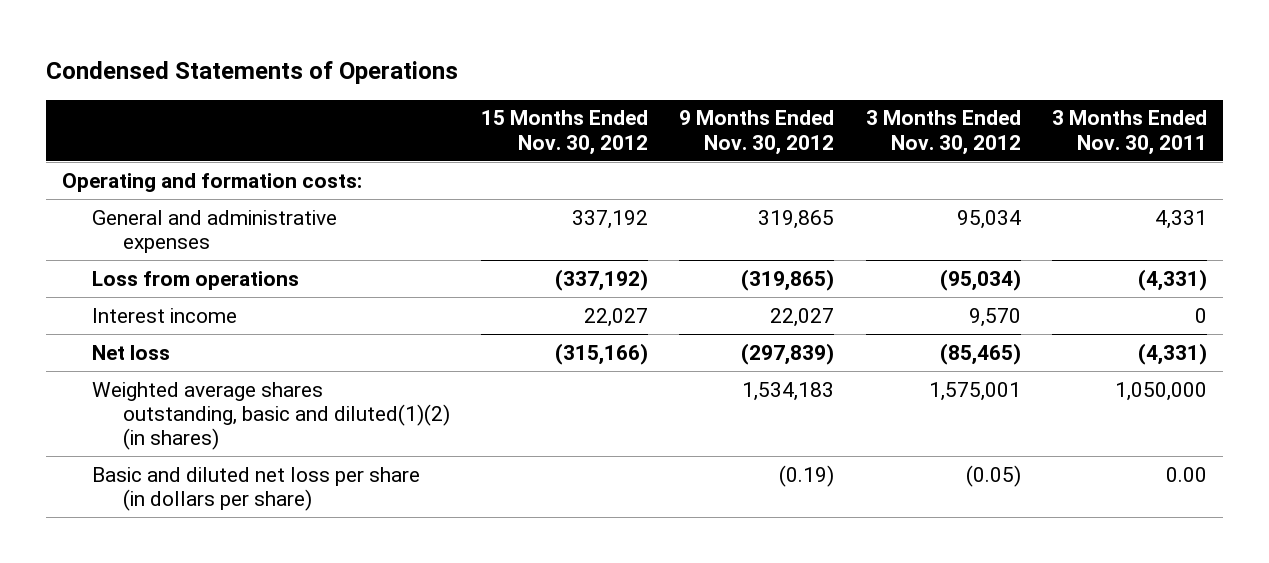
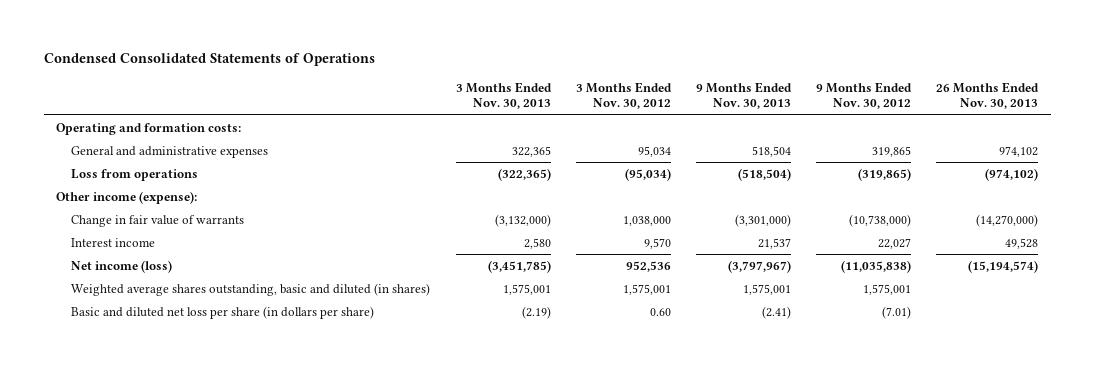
[46,60,459,84] Condensed Statements of Operations -> [43,53,375,67] Condensed Consolidated Statements of Operations
[481,110,649,155] 15 Months Ended Nov. 30, 2012 -> none
[1052,110,1208,155] 3 Months Ended Nov. 30, 2011 -> none
none -> [455,81,552,110] 3 Months Ended Nov. 30, 2013
none -> [696,81,793,110] 9 Months Ended Nov. 30, 2013
none -> [936,81,1040,110] 26 Months Ended Nov. 30, 2013
none -> [56,190,198,204] Other income (expense):
none -> [71,214,245,227] Change in fair value of warrants
[92,344,171,360] Net loss -> [71,259,173,273] Net income (loss)
[741,342,835,365] (297,839) -> [841,259,912,273] (11,035,838)
[939,342,1021,365] (85,465) -> [625,260,671,272] 952,536
[92,381,450,451] Weighted average shares outstanding, basic and diluted(1)(2) (in shares) -> [71,282,431,296] Weighted average shares outstanding, basic and diluted (in shares)
[742,381,835,401] 1,534,183 -> [863,283,912,295] 1,575,001
[779,464,835,487] (0.19) -> [882,305,912,319] (7.01)
[965,464,1021,487] (0.05) -> [649,307,671,316] 0.60

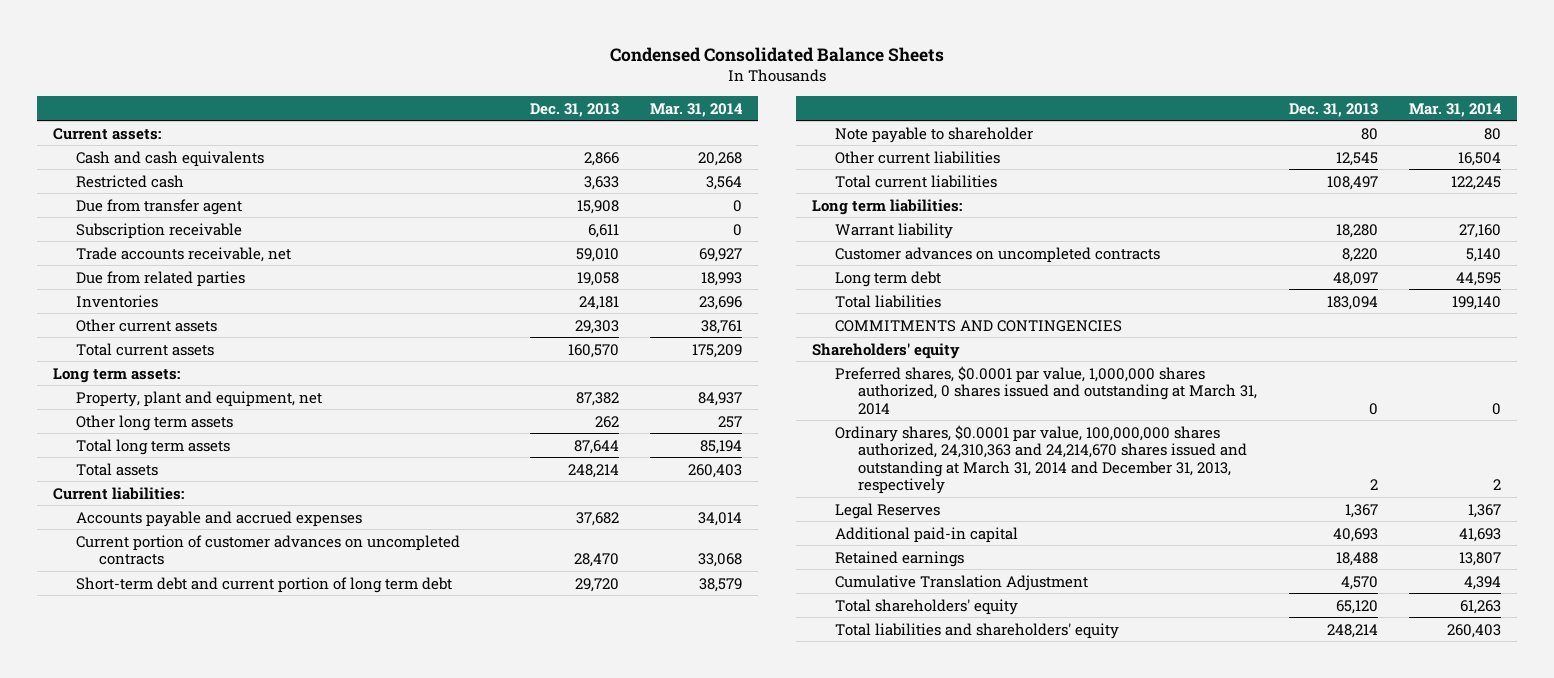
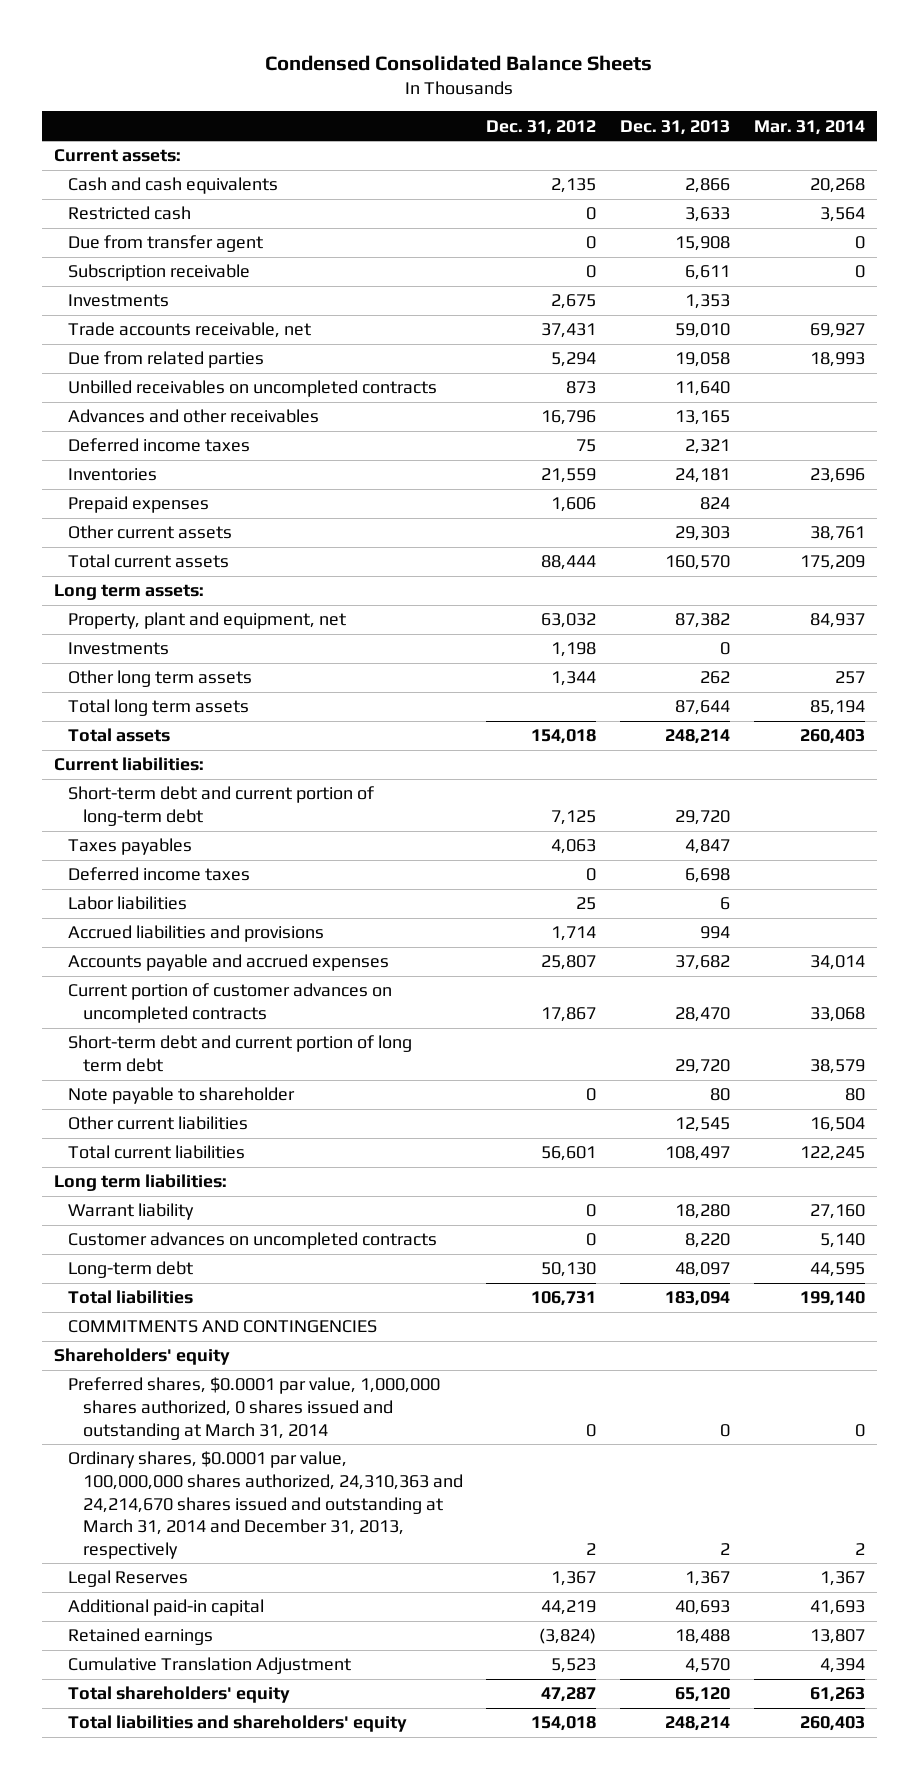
none -> [486,119,597,135] Dec. 31, 2012
none -> [68,294,170,308] Investments
none -> [68,380,438,398] Unbilled receivables on uncompleted contracts
none -> [68,409,320,424] Advances and other receivables
none -> [68,438,251,453] Deferred income taxes
none -> [68,496,210,514] Prepaid expenses
none -> [68,642,170,656] Investments
none -> [68,786,375,826] Short-term debt and current portion of long-term debt
none -> [68,838,193,856] Taxes payables
none -> [68,867,251,882] Deferred income taxes
none -> [68,896,188,911] Labor liabilities
none -> [68,925,325,943] Accrued liabilities and provisions
[834,270,941,287] Long term debt -> [68,1261,194,1279] Long-term debt

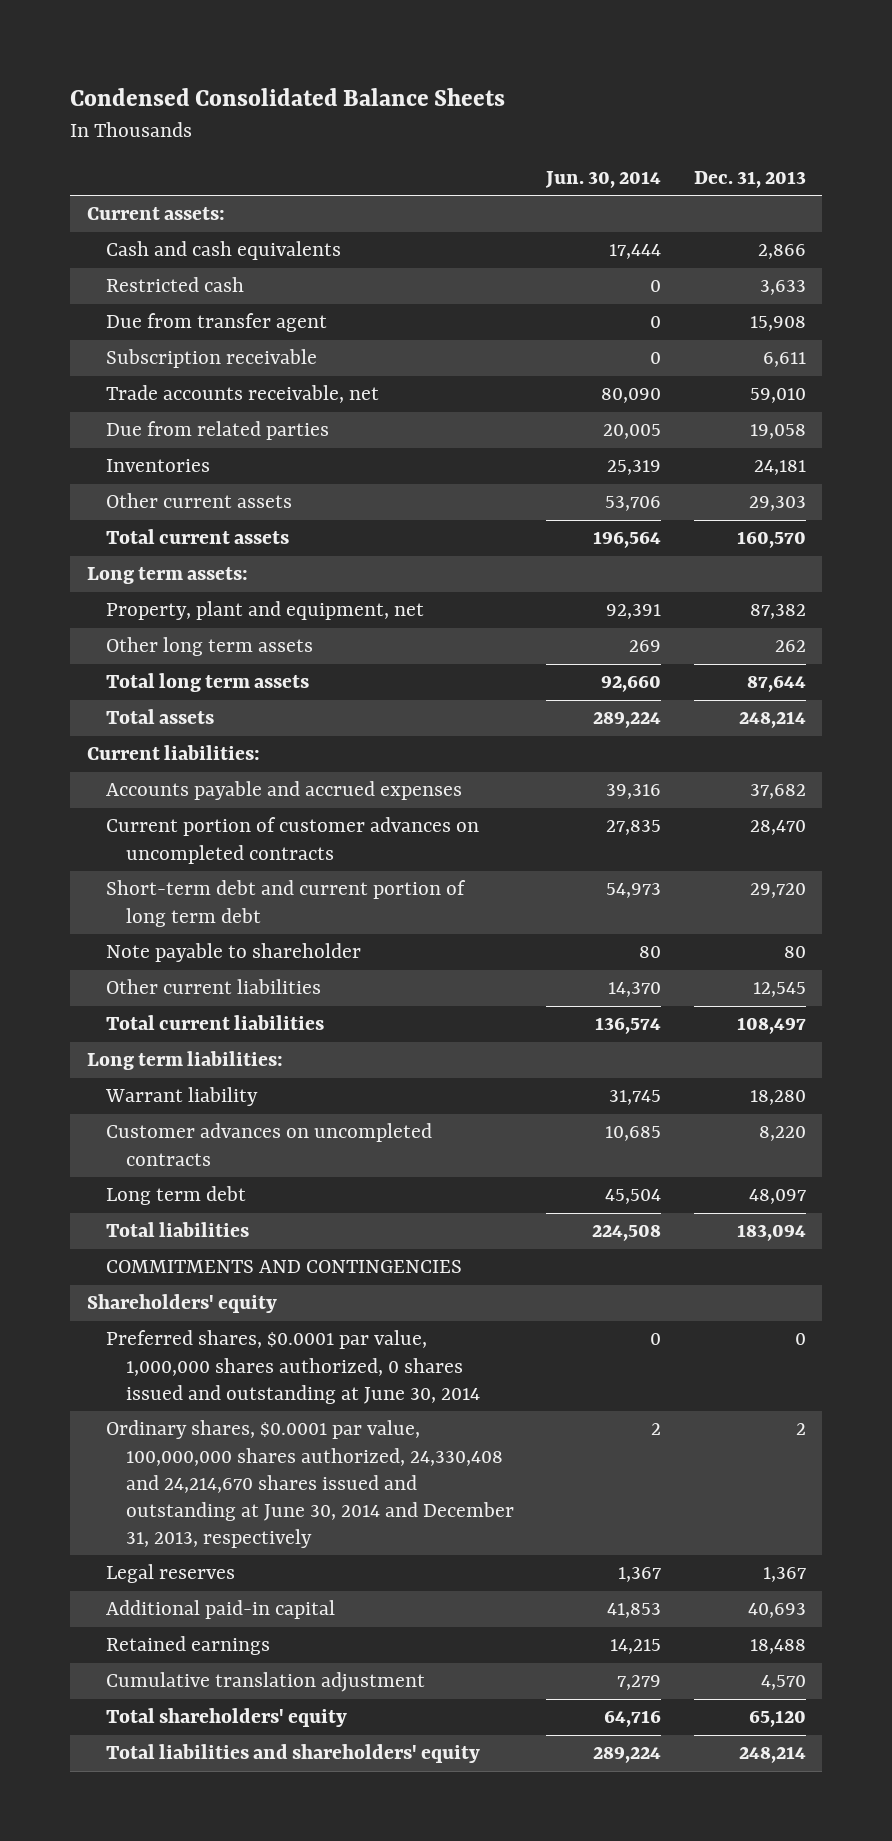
[486,119,597,135] Dec. 31, 2012 -> none
[753,119,865,135] Mar. 31, 2014 -> none
none -> [545,171,662,189] Jun. 30, 2014
[68,294,170,308] Investments -> none
[68,380,438,398] Unbilled receivables on uncompleted contracts -> none
[68,409,320,424] Advances and other receivables -> none
[68,438,251,453] Deferred income taxes -> none
[68,496,210,514] Prepaid expenses -> none
[68,642,170,656] Investments -> none
[68,786,375,826] Short-term debt and current portion of long-term debt -> none
[68,838,193,856] Taxes payables -> none
[68,867,251,882] Deferred income taxes -> none
[68,896,188,911] Labor liabilities -> none
[68,925,325,943] Accrued liabilities and provisions -> none
[68,1261,194,1279] Long-term debt -> [106,1186,247,1206] Long term debt
[68,1377,441,1440] Preferred shares, $0.0001 par value, 1,000,000 shares authorized, 0 shares issued and outstanding at March 31, 2014 -> [106,1330,480,1404] Preferred shares, $0.0001 par value, 1,000,000 shares authorized, 0 shares issued and outstanding at June 30, 2014
[68,1451,463,1559] Ordinary shares, $0.0001 par value, 100,000,000 shares authorized, 24,310,363 and 24,214,670 shares issued and outstanding at March 31, 2014 and December 31, 2013, respectively -> [106,1420,514,1548] Ordinary shares, $0.0001 par value, 100,000,000 shares authorized, 24,330,408 and 24,214,670 shares issued and outstanding at June 30, 2014 and December 31, 2013, respectively
[68,1570,189,1588] Legal Reserves -> [106,1564,236,1584] Legal reserves
[68,1657,352,1675] Cumulative Translation Adjustment -> [106,1672,426,1693] Cumulative translation adjustment

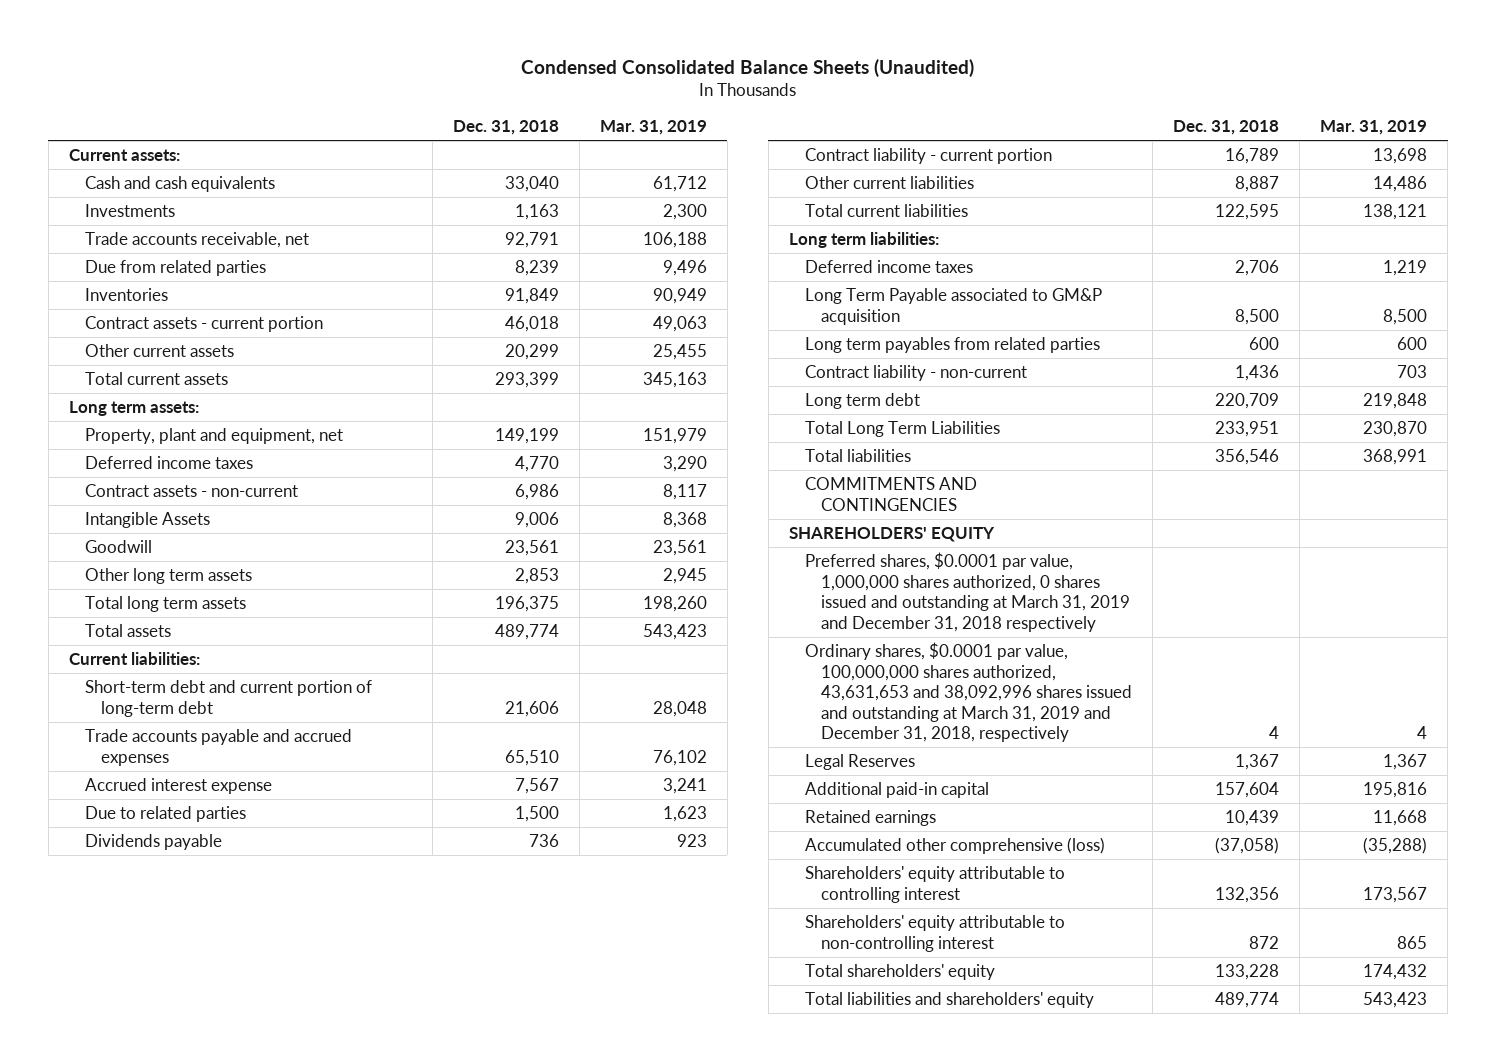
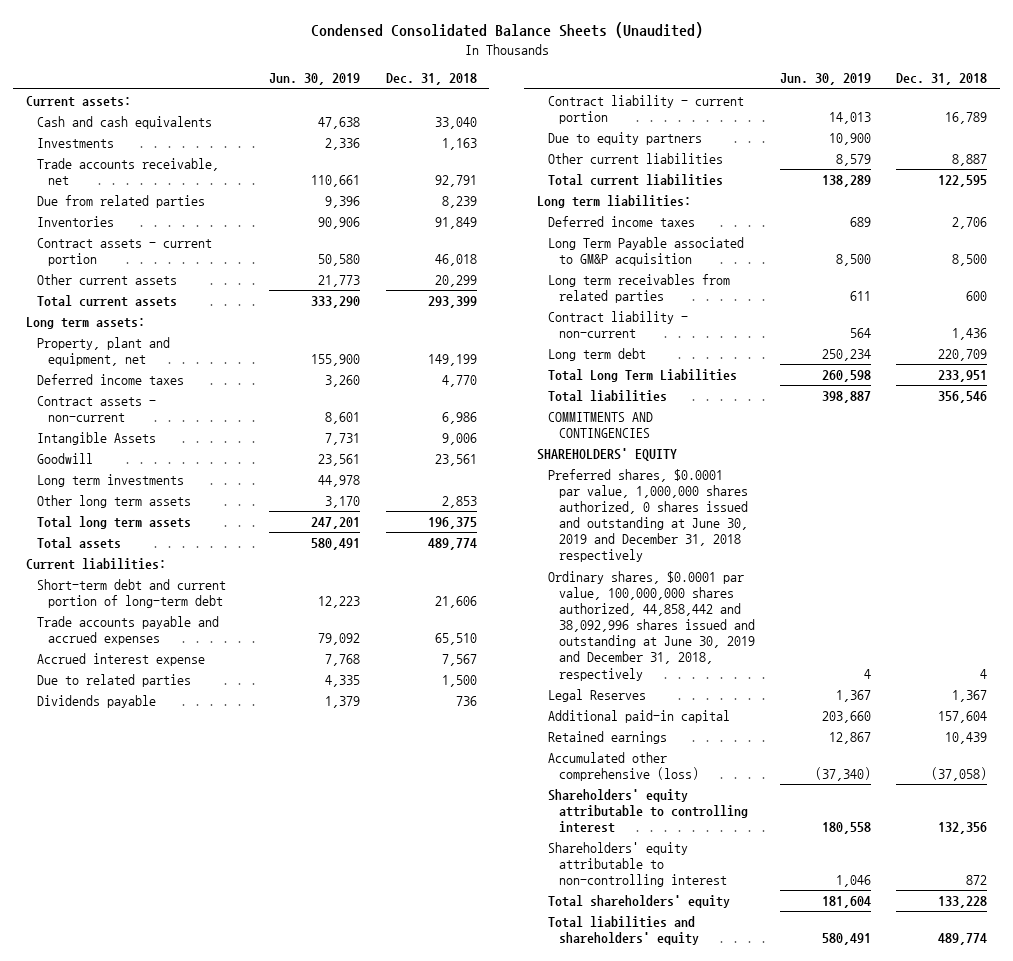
[599,120,707,136] Mar. 31, 2019 -> none
none -> [269,73,361,86] Jun. 30, 2019
none -> [37,474,185,488] Long term investments
none -> [547,132,702,146] Due to equity partners
[804,336,1100,353] Long term payables from related parties -> [547,274,730,304] Long term receivables from related parties
[804,551,1130,632] Preferred shares, $0.0001 par value, 1,000,000 shares authorized, 0 shares issued and outstanding at March 31, 2019 and December 31, 2018 respectively -> [547,469,748,563] Preferred shares, $0.0001 par value, 1,000,000 shares authorized, 0 shares issued and outstanding at June 30, 2019 and December 31, 2018 respectively
[804,641,1132,743] Ordinary shares, $0.0001 par value, 100,000,000 shares authorized, 43,631,653 and 38,092,996 shares issued and outstanding at March 31, 2019 and December 31, 2018, respectively -> [547,571,755,681] Ordinary shares, $0.0001 par value, 100,000,000 shares authorized, 44,858,442 and 38,092,996 shares issued and outstanding at June 30, 2019 and December 31, 2018, respectively

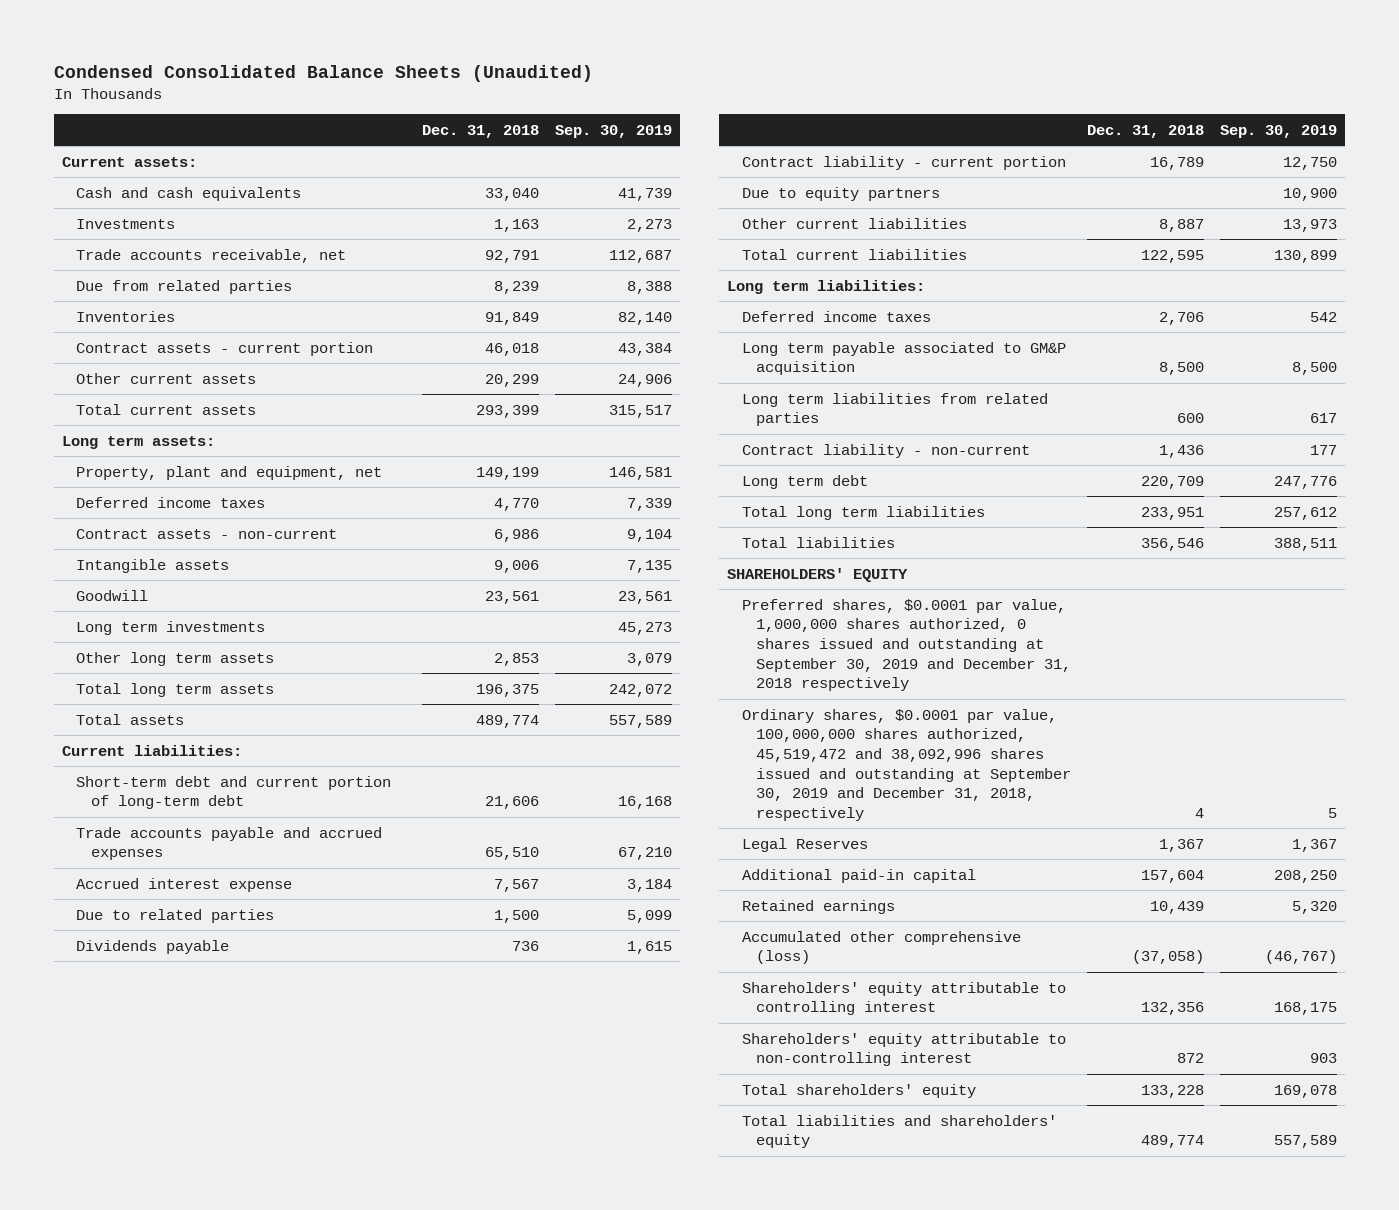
[269,73,361,86] Jun. 30, 2019 -> none
none -> [554,125,672,139] Sep. 30, 2019
[37,432,157,446] Intangible Assets -> [76,558,230,573] Intangible assets
[547,237,744,267] Long Term Payable associated to GM&P acquisition -> [741,341,1066,376] Long term payable associated to GM&P acquisition
[547,274,730,304] Long term receivables from related parties -> [741,392,1048,427] Long term liabilities from related parties
[547,369,737,383] Total Long Term Liabilities -> [741,505,985,520] Total long term liabilities
[547,412,653,439] COMMITMENTS AND CONTINGENCIES -> none
[547,469,748,563] Preferred shares, $0.0001 par value, 1,000,000 shares authorized, 0 shares issued and outstanding at June 30, 2019 and December 31, 2018 respectively -> [741,598,1072,692] Preferred shares, $0.0001 par value, 1,000,000 shares authorized, 0 shares issued and outstanding at September 30, 2019 and December 31, 2018 respectively
[547,571,755,681] Ordinary shares, $0.0001 par value, 100,000,000 shares authorized, 44,858,442 and 38,092,996 shares issued and outstanding at June 30, 2019 and December 31, 2018, respectively -> [741,708,1072,821] Ordinary shares, $0.0001 par value, 100,000,000 shares authorized, 45,519,472 and 38,092,996 shares issued and outstanding at September 30, 2019 and December 31, 2018, respectively

